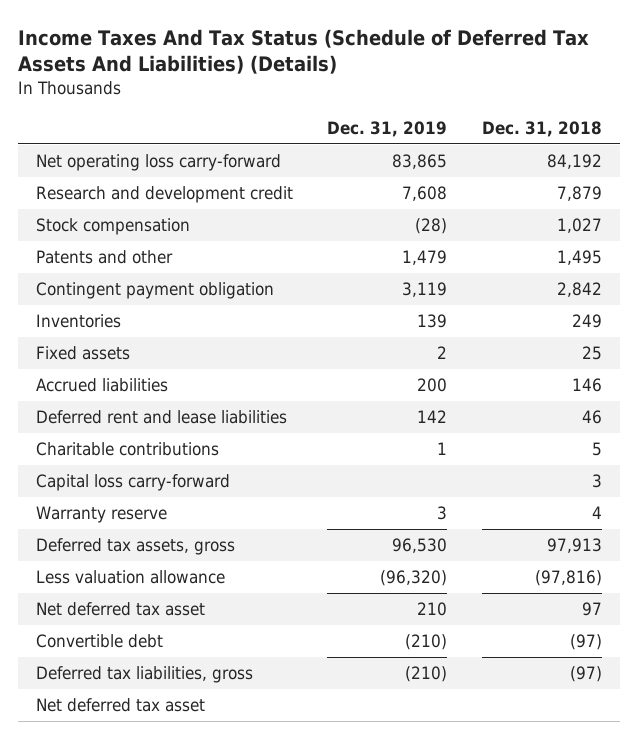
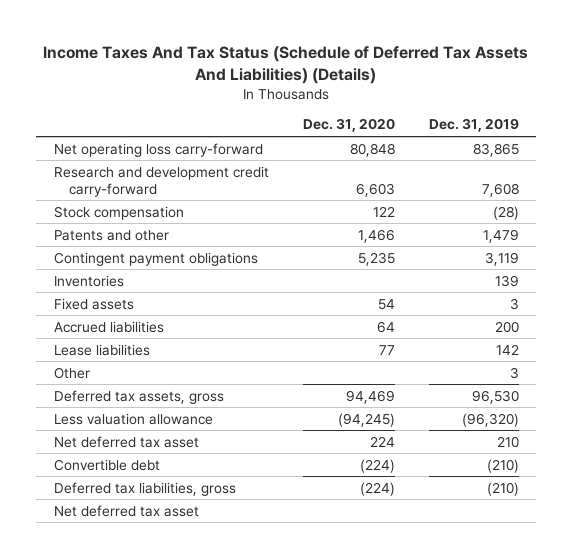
[482,120,603,137] Dec. 31, 2018 -> none
none -> [302,118,395,133] Dec. 31, 2020
[35,186,293,204] Research and development credit -> [53,165,269,197] Research and development credit carry-forward
[35,282,274,300] Contingent payment obligation -> [53,251,258,266] Contingent payment obligations
[437,346,448,360] 2 -> [510,297,520,310] 3
[35,442,219,457] Charitable contributions -> none
[35,474,230,492] Capital loss carry-forward -> none
[35,506,167,524] Warranty reserve -> none
[35,410,287,425] Deferred rent and lease liabilities -> [53,343,150,356] Lease liabilities
none -> [53,366,90,379] Other

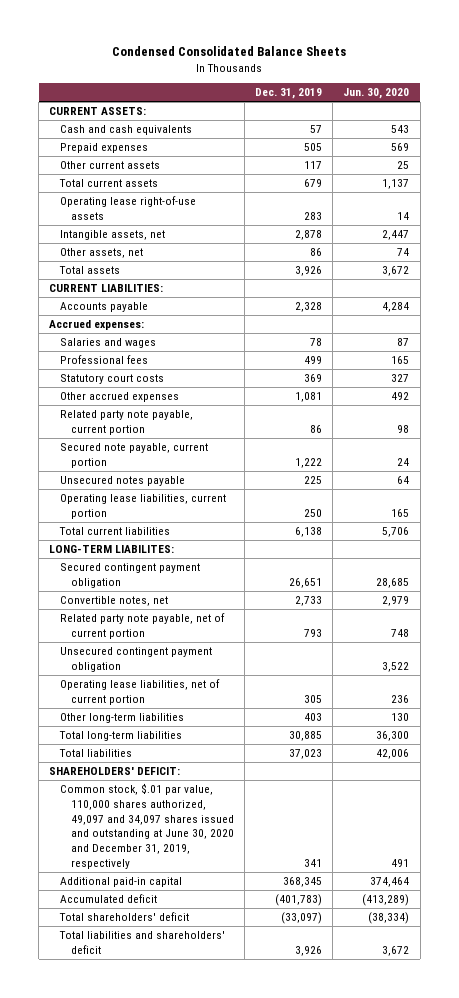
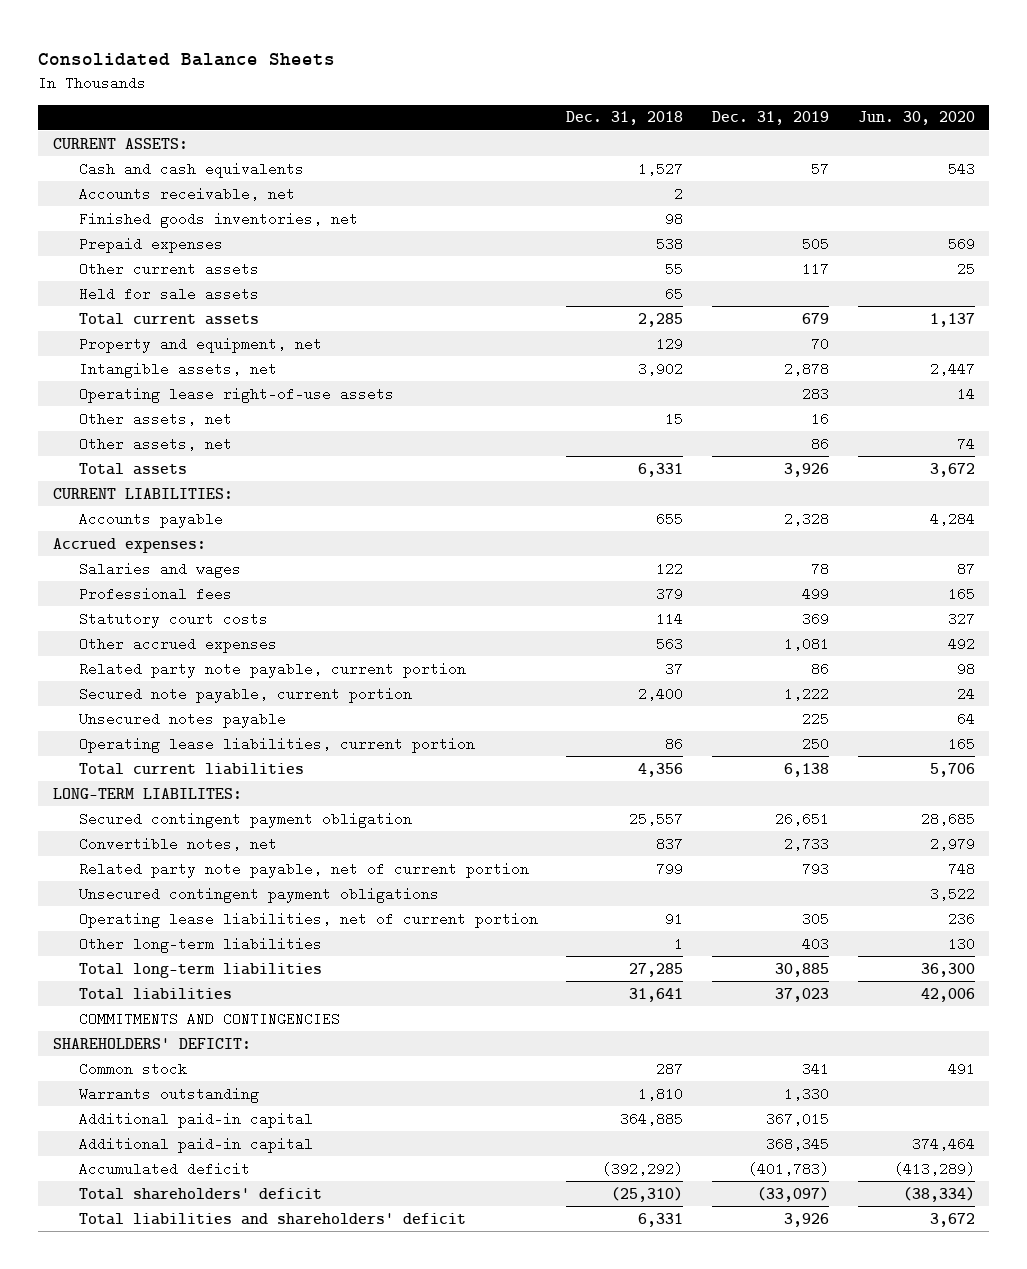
[112,46,347,57] Condensed Consolidated Balance Sheets -> [38,52,336,66] Consolidated Balance Sheets
none -> [566,111,684,126] Dec. 31, 2018
none -> [78,186,295,201] Accounts receivable, net
none -> [78,211,358,228] Finished goods inventories, net
none -> [78,286,259,301] Held for sale assets
none -> [78,336,322,353] Property and equipment, net
[60,196,197,220] Operating lease right-of-use assets -> [78,386,394,403] Operating lease right-of-use assets
none -> [78,411,232,426] Other assets, net
[60,647,213,672] Unsecured contingent payment obligation -> [78,886,439,903] Unsecured contingent payment obligations
none -> [78,1011,340,1026] COMMITMENTS AND CONTINGENCIES
[60,783,235,869] Common stock, $.01 par value, 110,000 shares authorized, 49,097 and 34,097 shares issued and outstanding at June 30, 2020 and December 31, 2019, respectively -> [78,1061,187,1076] Common stock
none -> [78,1086,259,1103] Warrants outstanding
none -> [78,1111,313,1128] Additional paid-in capital

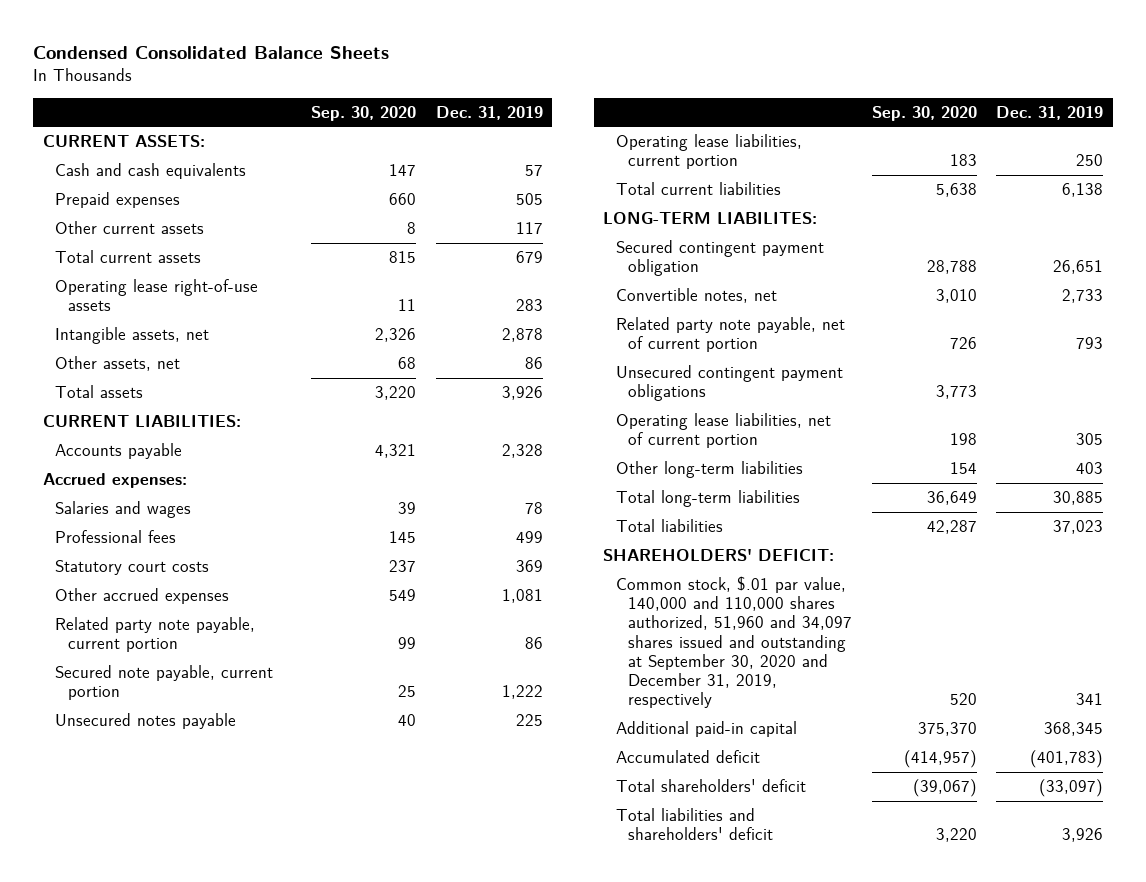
[38,52,336,66] Consolidated Balance Sheets -> [33,45,390,59] Condensed Consolidated Balance Sheets
[566,111,684,126] Dec. 31, 2018 -> none
[857,111,975,126] Jun. 30, 2020 -> none
none -> [311,105,417,121] Sep. 30, 2020
[78,186,295,201] Accounts receivable, net -> none
[78,211,358,228] Finished goods inventories, net -> none
[78,286,259,301] Held for sale assets -> none
[78,336,322,353] Property and equipment, net -> none
[78,411,232,426] Other assets, net -> none
[78,361,277,378] Intangible assets, net -> [55,327,210,345] Intangible assets, net
[78,1011,340,1026] COMMITMENTS AND CONTINGENCIES -> none
[78,1086,259,1103] Warrants outstanding -> none
[78,1111,313,1128] Additional paid-in capital -> none
[78,1061,187,1076] Common stock -> [615,576,853,709] Common stock, $.01 par value, 140,000 and 110,000 shares authorized, 51,960 and 34,097 shares issued and outstanding at September 30, 2020 and December 31, 2019, respectively

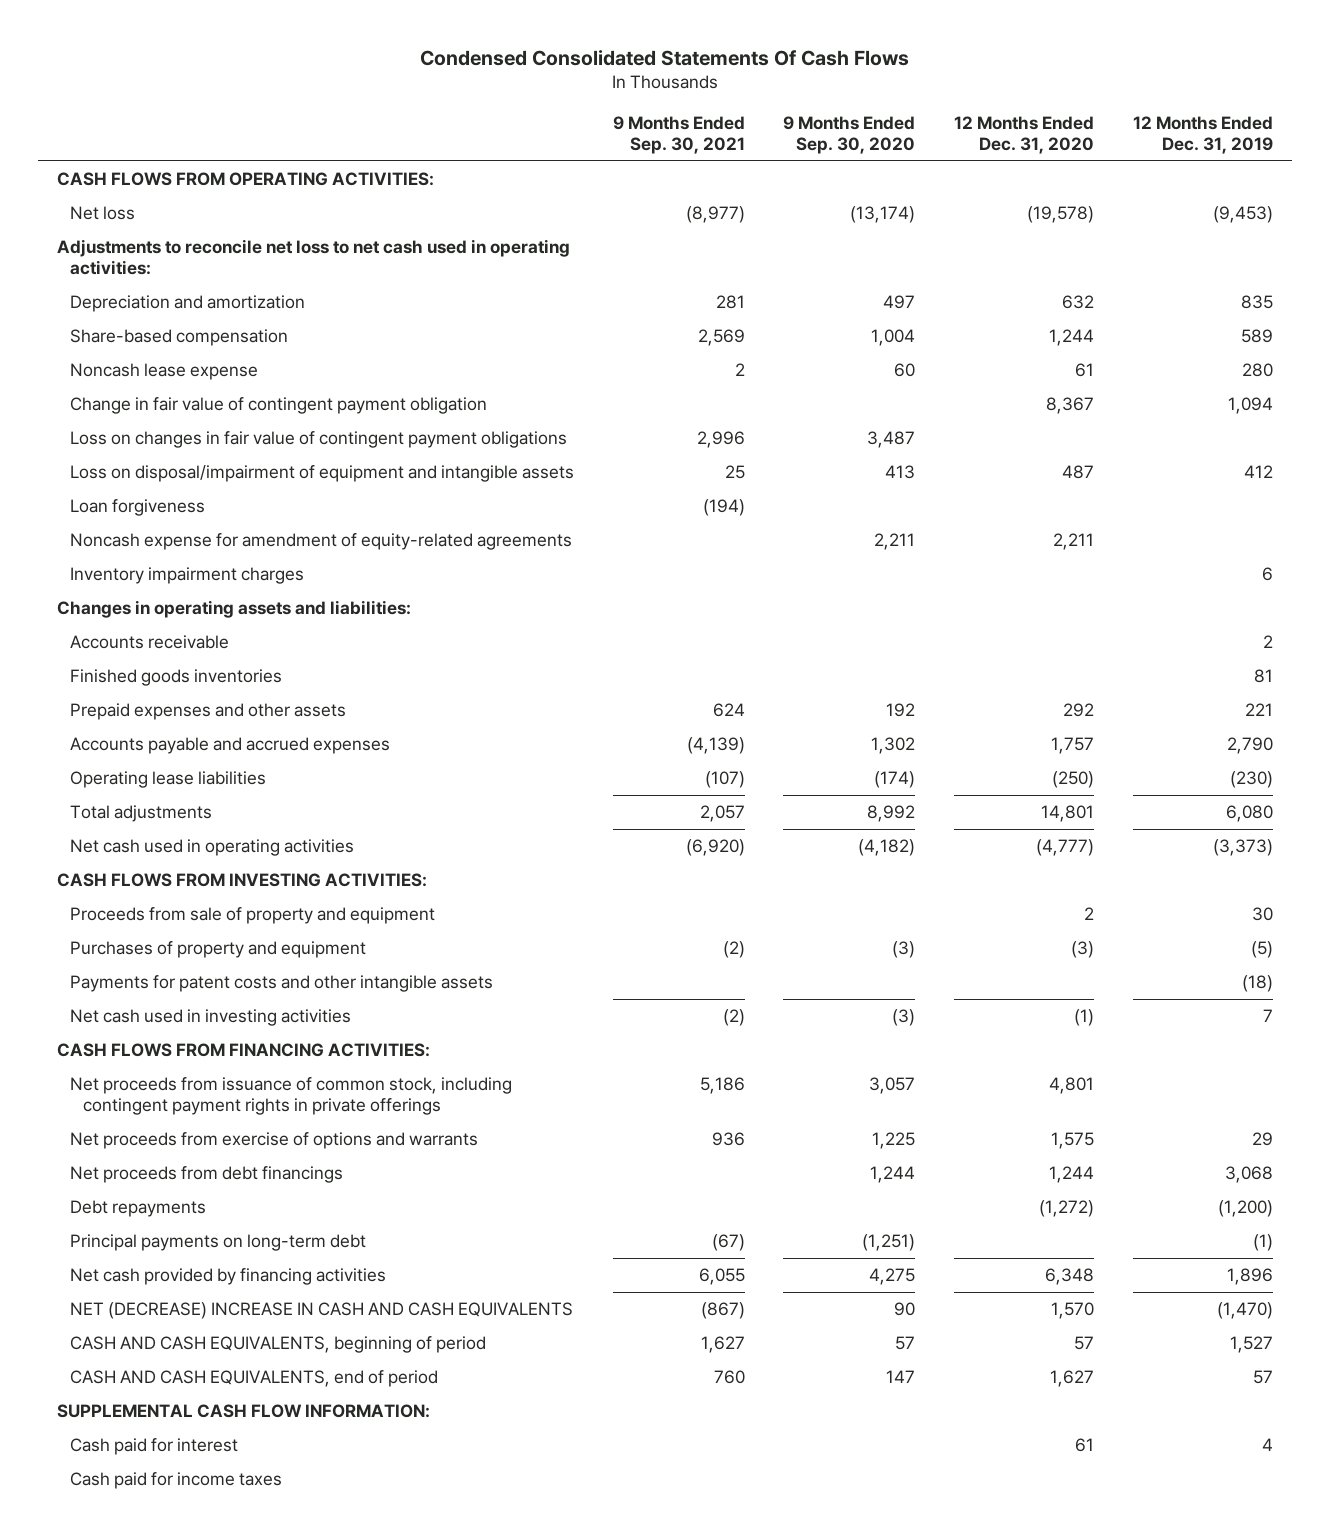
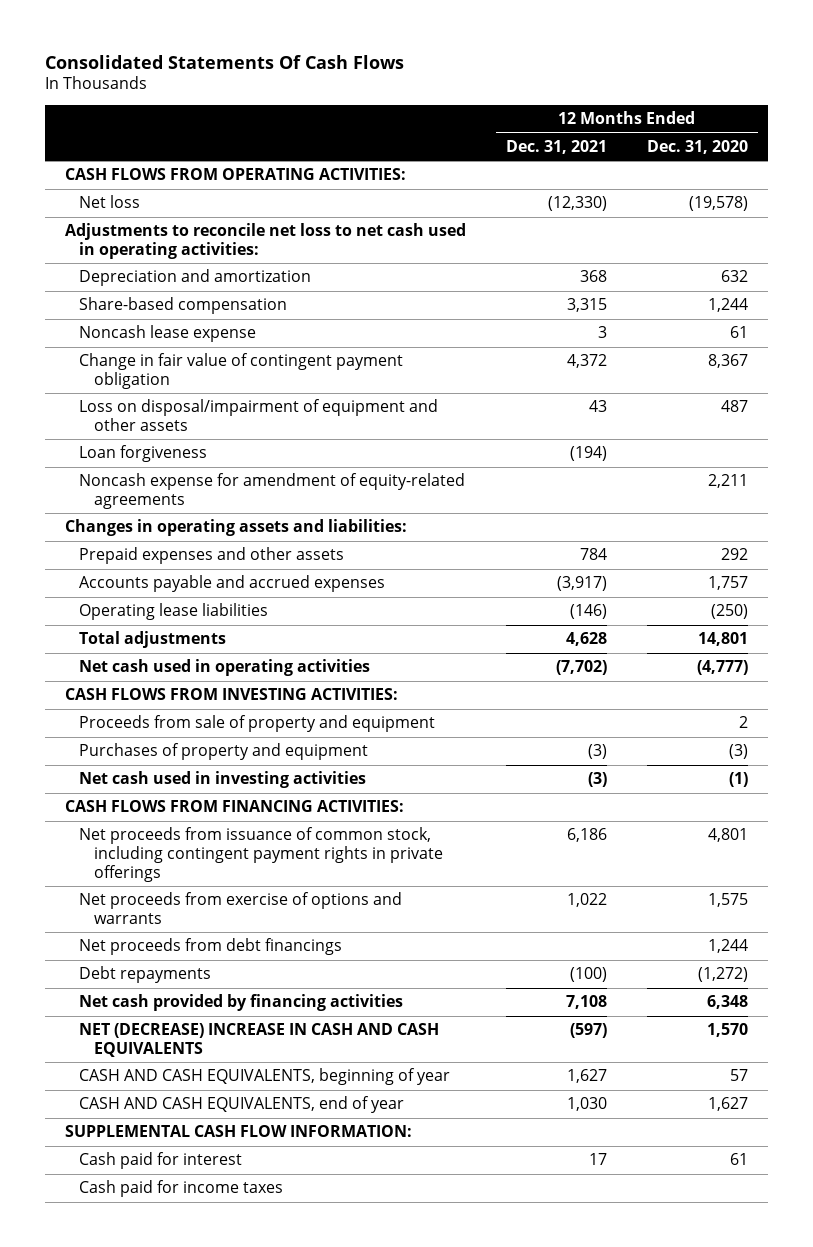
[419,49,909,66] Condensed Consolidated Statements Of Cash Flows -> [44,54,404,69] Consolidated Statements Of Cash Flows
[612,115,745,154] 9 Months Ended Sep. 30, 2021 -> none
[783,115,916,154] 9 Months Ended Sep. 30, 2020 -> none
[1132,115,1273,154] 12 Months Ended Dec. 31, 2019 -> none
none -> [505,139,607,154] Dec. 31, 2021
[70,431,568,449] Loss on changes in fair value of contingent payment obligations -> none
[70,465,575,483] Loss on disposal/impairment of equipment and intangible assets -> [79,399,439,432] Loss on disposal/impairment of equipment and other assets
[70,567,305,585] Inventory impairment charges -> none
[70,635,230,650] Accounts receivable -> none
[70,669,283,687] Finished goods inventories -> none
[70,975,494,993] Payments for patent costs and other intangible assets -> none
[70,1234,367,1252] Principal payments on long-term debt -> none
[70,1336,487,1354] CASH AND CASH EQUIVALENTS, beginning of period -> [79,1068,451,1086] CASH AND CASH EQUIVALENTS, beginning of year
[70,1370,439,1388] CASH AND CASH EQUIVALENTS, end of period -> [79,1096,405,1114] CASH AND CASH EQUIVALENTS, end of year

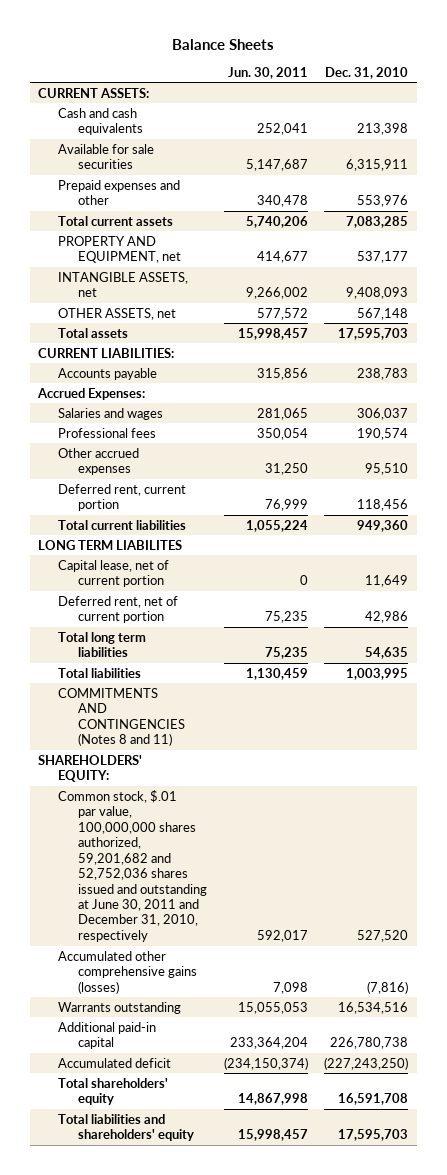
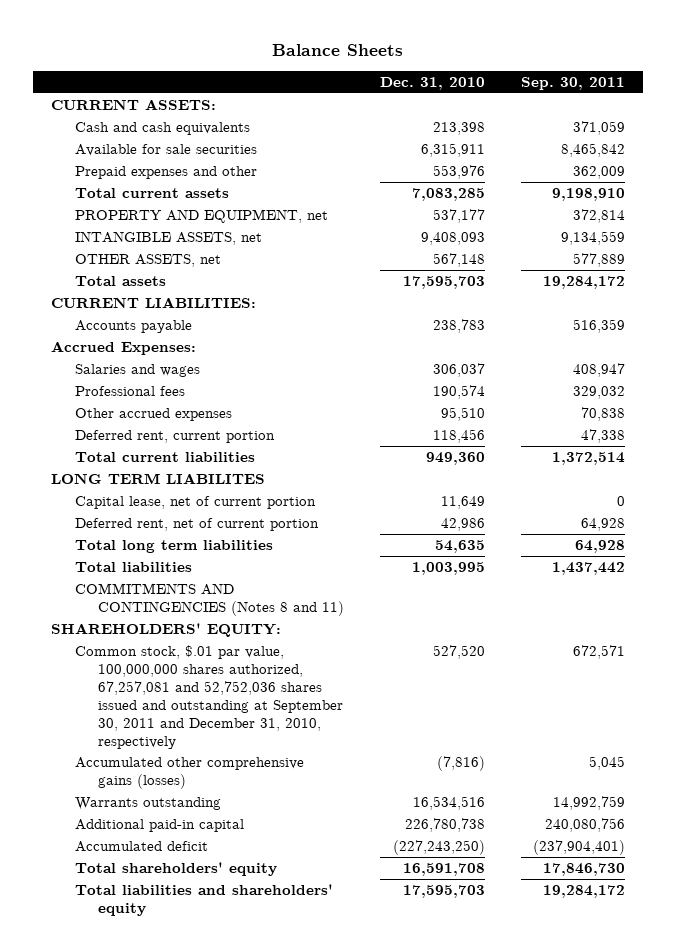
[227,66,308,79] Jun. 30, 2011 -> none
none -> [521,77,626,91] Sep. 30, 2011
[58,789,208,942] Common stock, $.01 par value, 100,000,000 shares authorized, 59,201,682 and 52,752,036 shares issued and outstanding at June 30, 2011 and December 31, 2010, respectively -> [74,645,344,749] Common stock, $.01 par value, 100,000,000 shares authorized, 67,257,081 and 52,752,036 shares issued and outstanding at September 30, 2011 and December 31, 2010, respectively

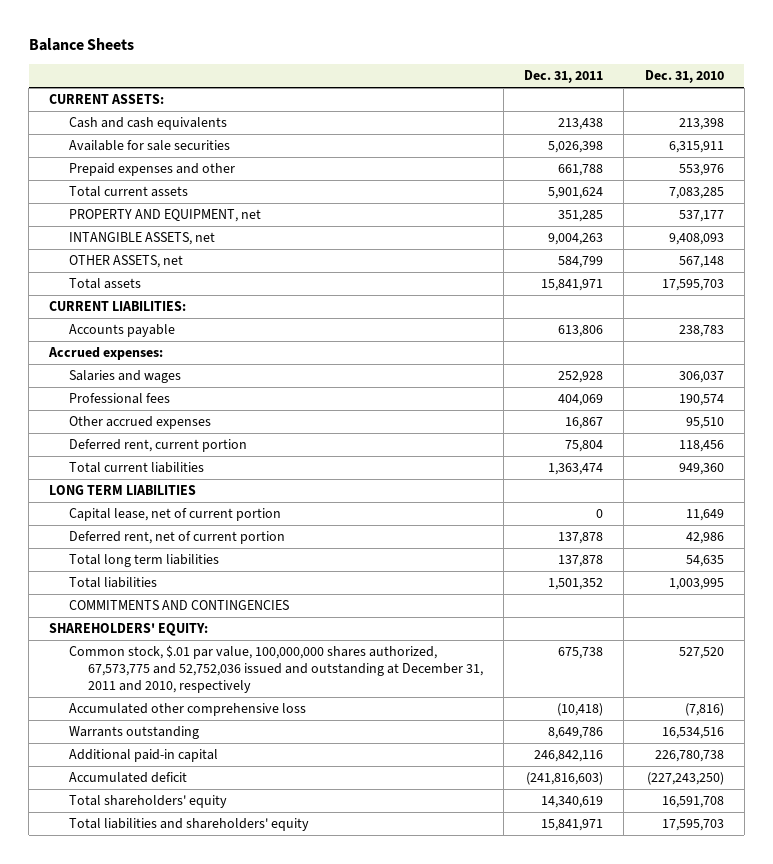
[521,77,626,91] Sep. 30, 2011 -> none
none -> [524,70,604,84] Dec. 31, 2011
[50,341,196,356] Accrued Expenses: -> [48,347,164,361] Accrued expenses:
[50,473,265,485] LONG TERM LIABILITES -> [49,485,197,496] LONG TERM LIABILITIES
[74,583,345,616] COMMITMENTS AND CONTINGENCIES (Notes 8 and 11) -> [68,600,289,611] COMMITMENTS AND CONTINGENCIES
[74,645,344,749] Common stock, $.01 par value, 100,000,000 shares authorized, 67,257,081 and 52,752,036 shares issued and outstanding at September 30, 2011 and December 31, 2010, respectively -> [68,645,484,693] Common stock, $.01 par value, 100,000,000 shares authorized, 67,573,775 and 52,752,036 issued and outstanding at December 31, 2011 and 2010, respectively
[74,757,304,789] Accumulated other comprehensive gains (losses) -> [68,703,306,717] Accumulated other comprehensive loss

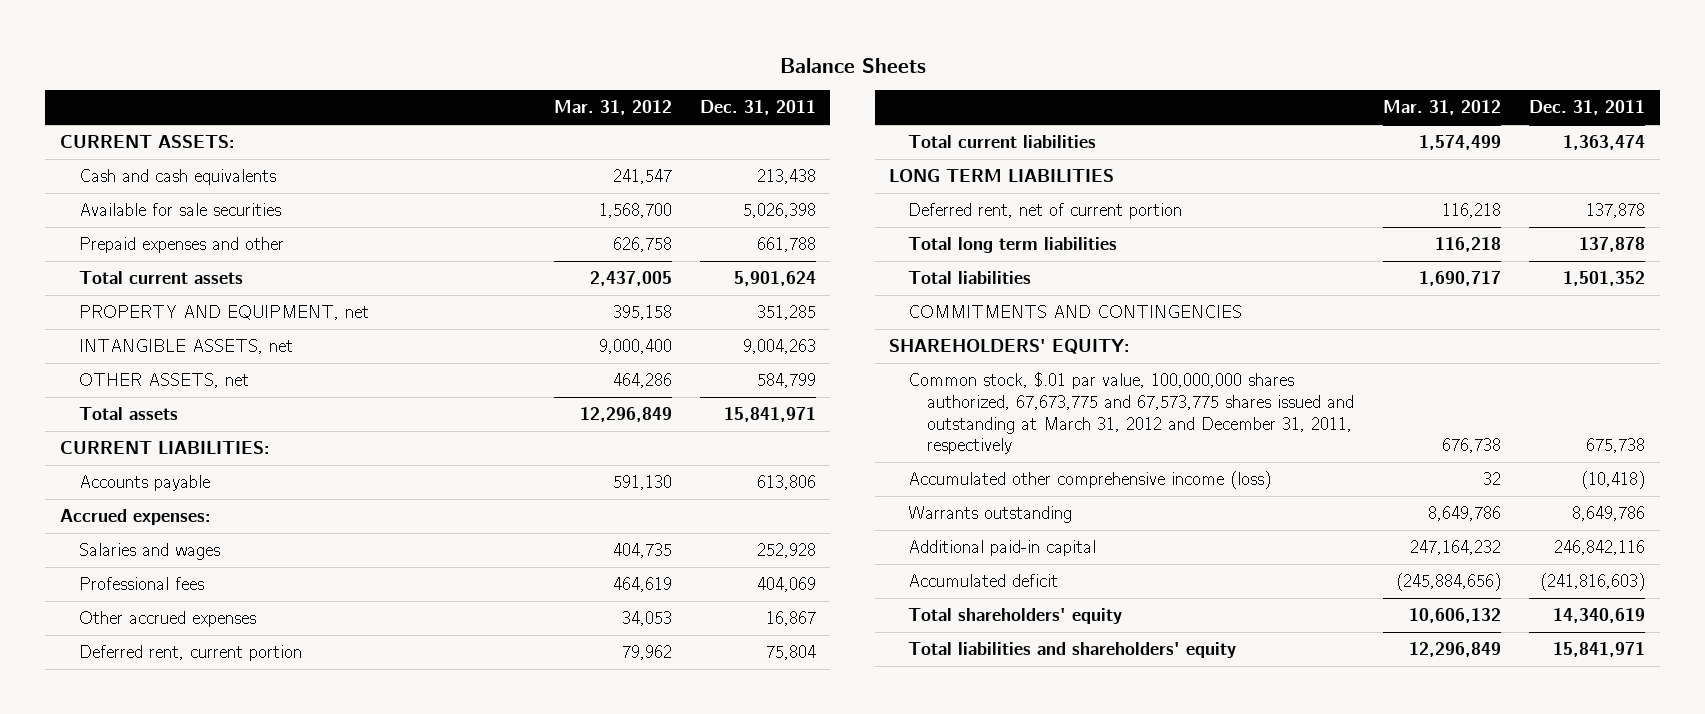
[644,70,724,84] Dec. 31, 2010 -> none
none -> [553,100,672,116] Mar. 31, 2012
[68,508,281,522] Capital lease, net of current portion -> none
[68,645,484,693] Common stock, $.01 par value, 100,000,000 shares authorized, 67,573,775 and 52,752,036 issued and outstanding at December 31, 2011 and 2010, respectively -> [908,371,1355,455] Common stock, $.01 par value, 100,000,000 shares authorized, 67,673,775 and 67,573,775 shares issued and outstanding at March 31, 2012 and December 31, 2011, respectively
[68,703,306,717] Accumulated other comprehensive loss -> [908,470,1272,489] Accumulated other comprehensive income (loss)

